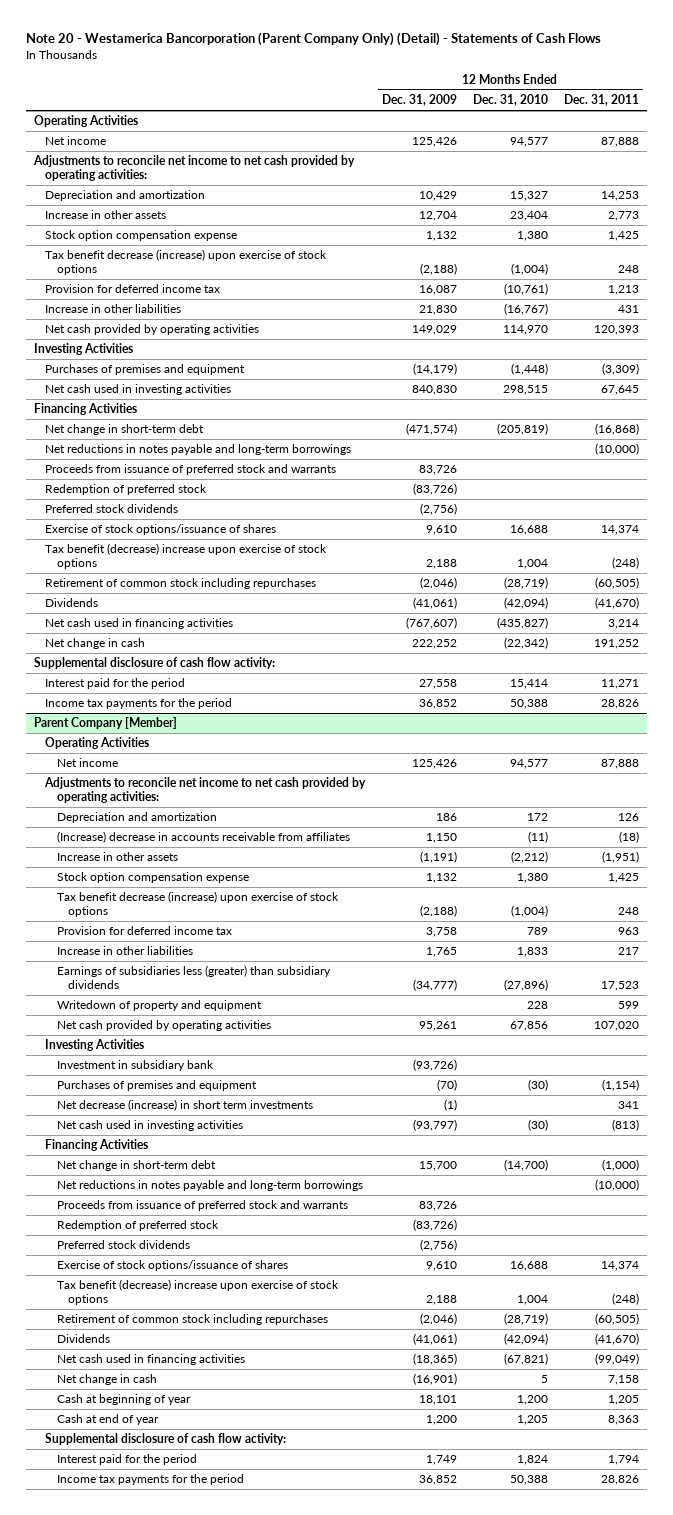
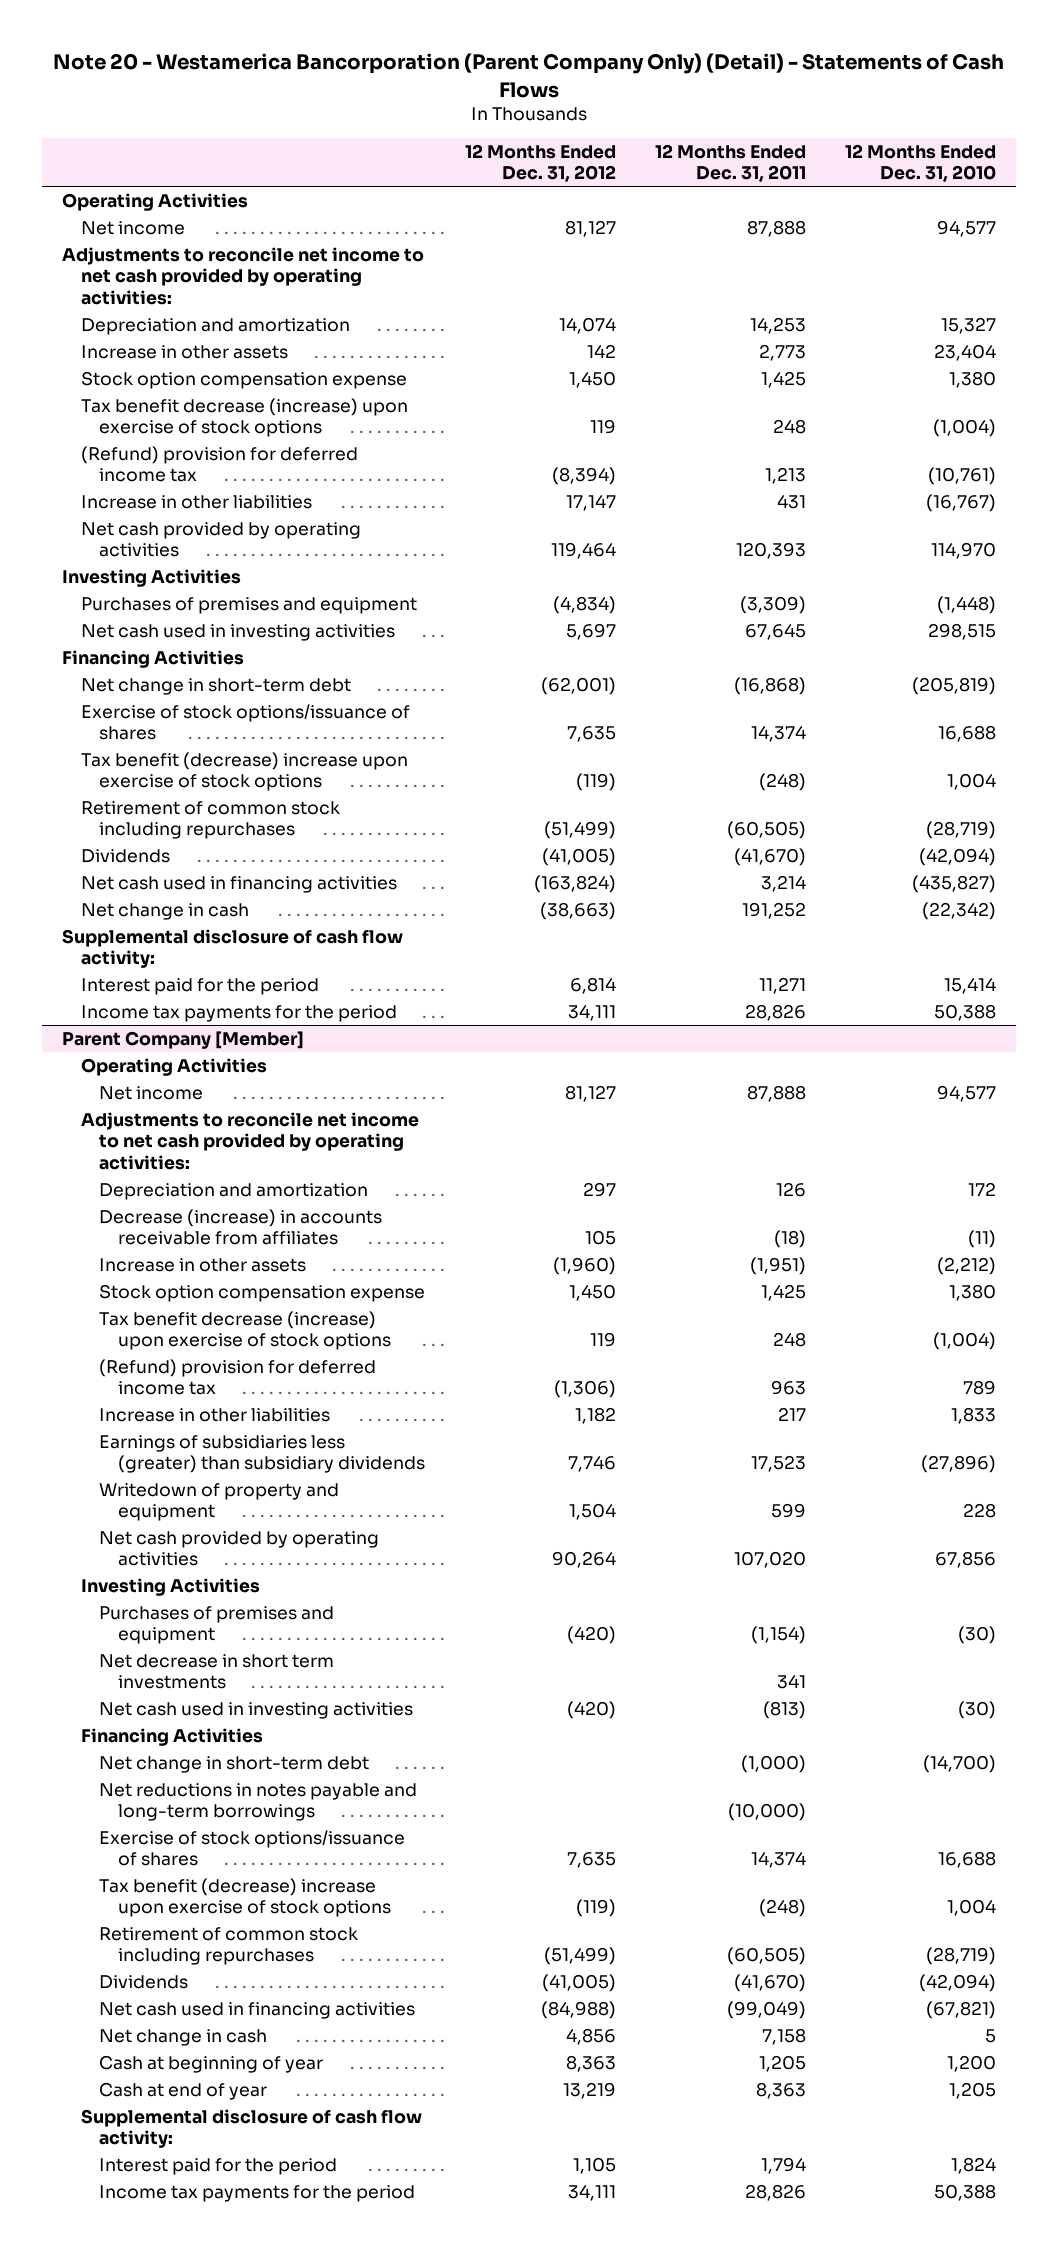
[381,94,457,107] Dec. 31, 2009 -> none
none -> [464,143,616,183] 12 Months Ended Dec. 31, 2012
[45,284,221,294] Provision for deferred income tax -> [80,445,358,483] (Refund) provision for deferred income tax
[45,444,352,456] Net reductions in notes payable and long-term borrowings -> none
[45,464,337,476] Proceeds from issuance of preferred stock and warrants -> none
[45,484,208,496] Redemption of preferred stock -> none
[45,504,179,514] Preferred stock dividends -> none
[56,831,350,844] (Increase) decrease in accounts receivable from affiliates -> [99,1208,383,1246] Decrease (increase) in accounts receivable from affiliates
[56,926,232,936] Provision for deferred income tax -> [99,1358,377,1396] (Refund) provision for deferred income tax
[56,1060,214,1072] Investment in subsidiary bank -> none
[56,1099,313,1112] Net decrease (increase) in short term investments -> [99,1653,335,1690] Net decrease in short term investments
[56,1200,348,1212] Proceeds from issuance of preferred stock and warrants -> none
[56,1220,219,1232] Redemption of preferred stock -> none
[56,1240,190,1250] Preferred stock dividends -> none

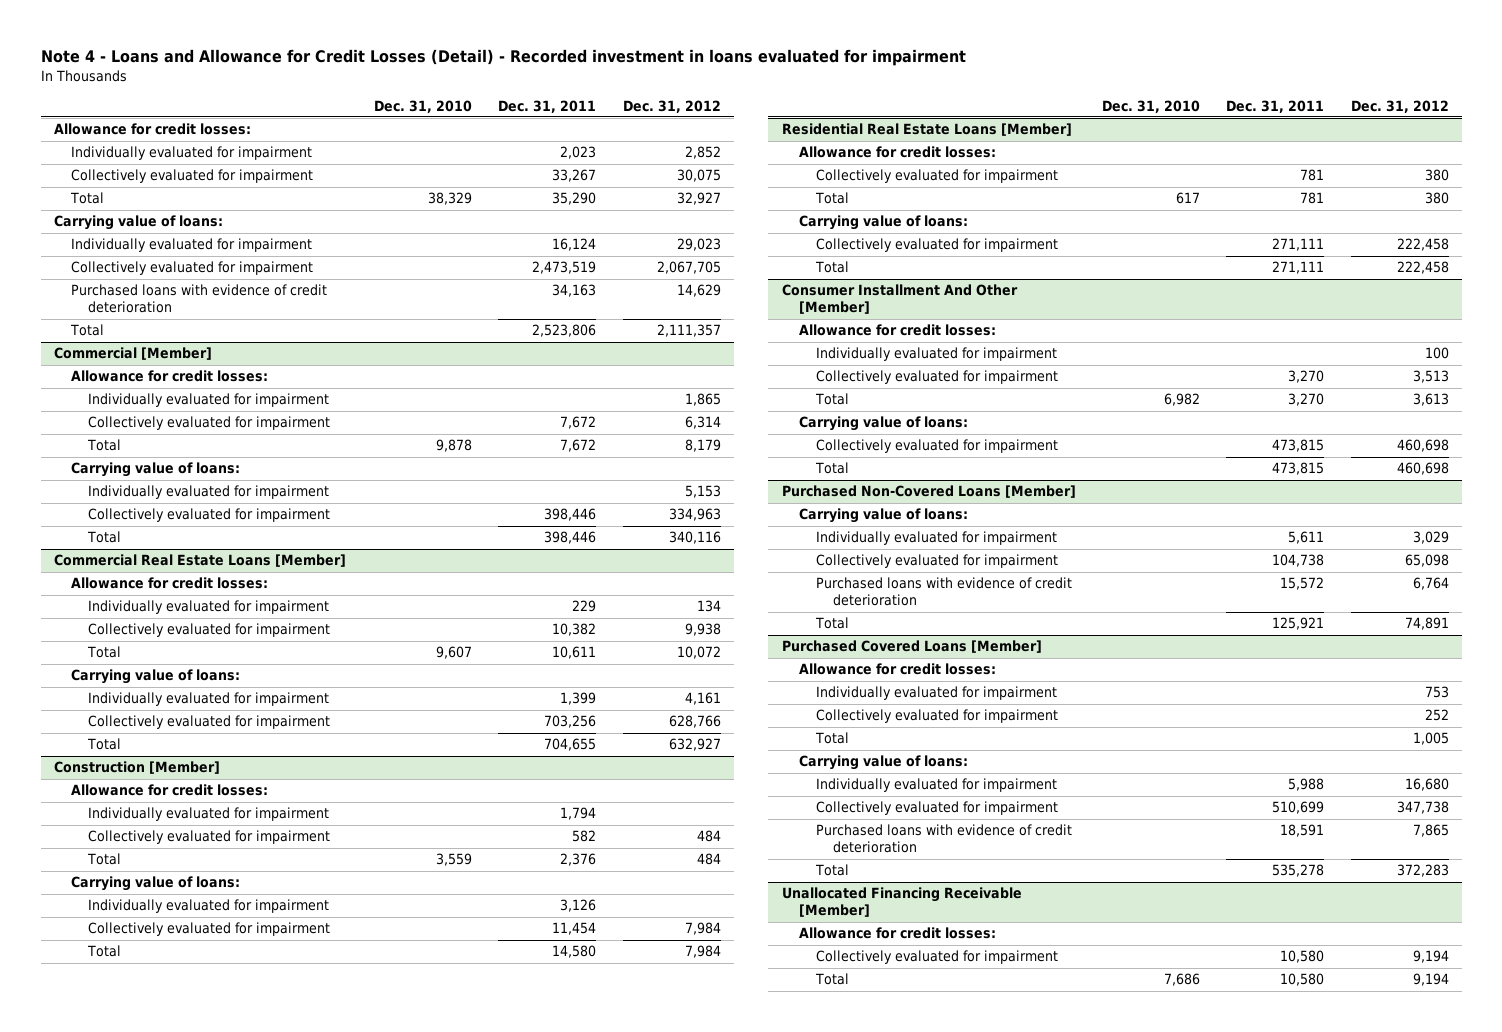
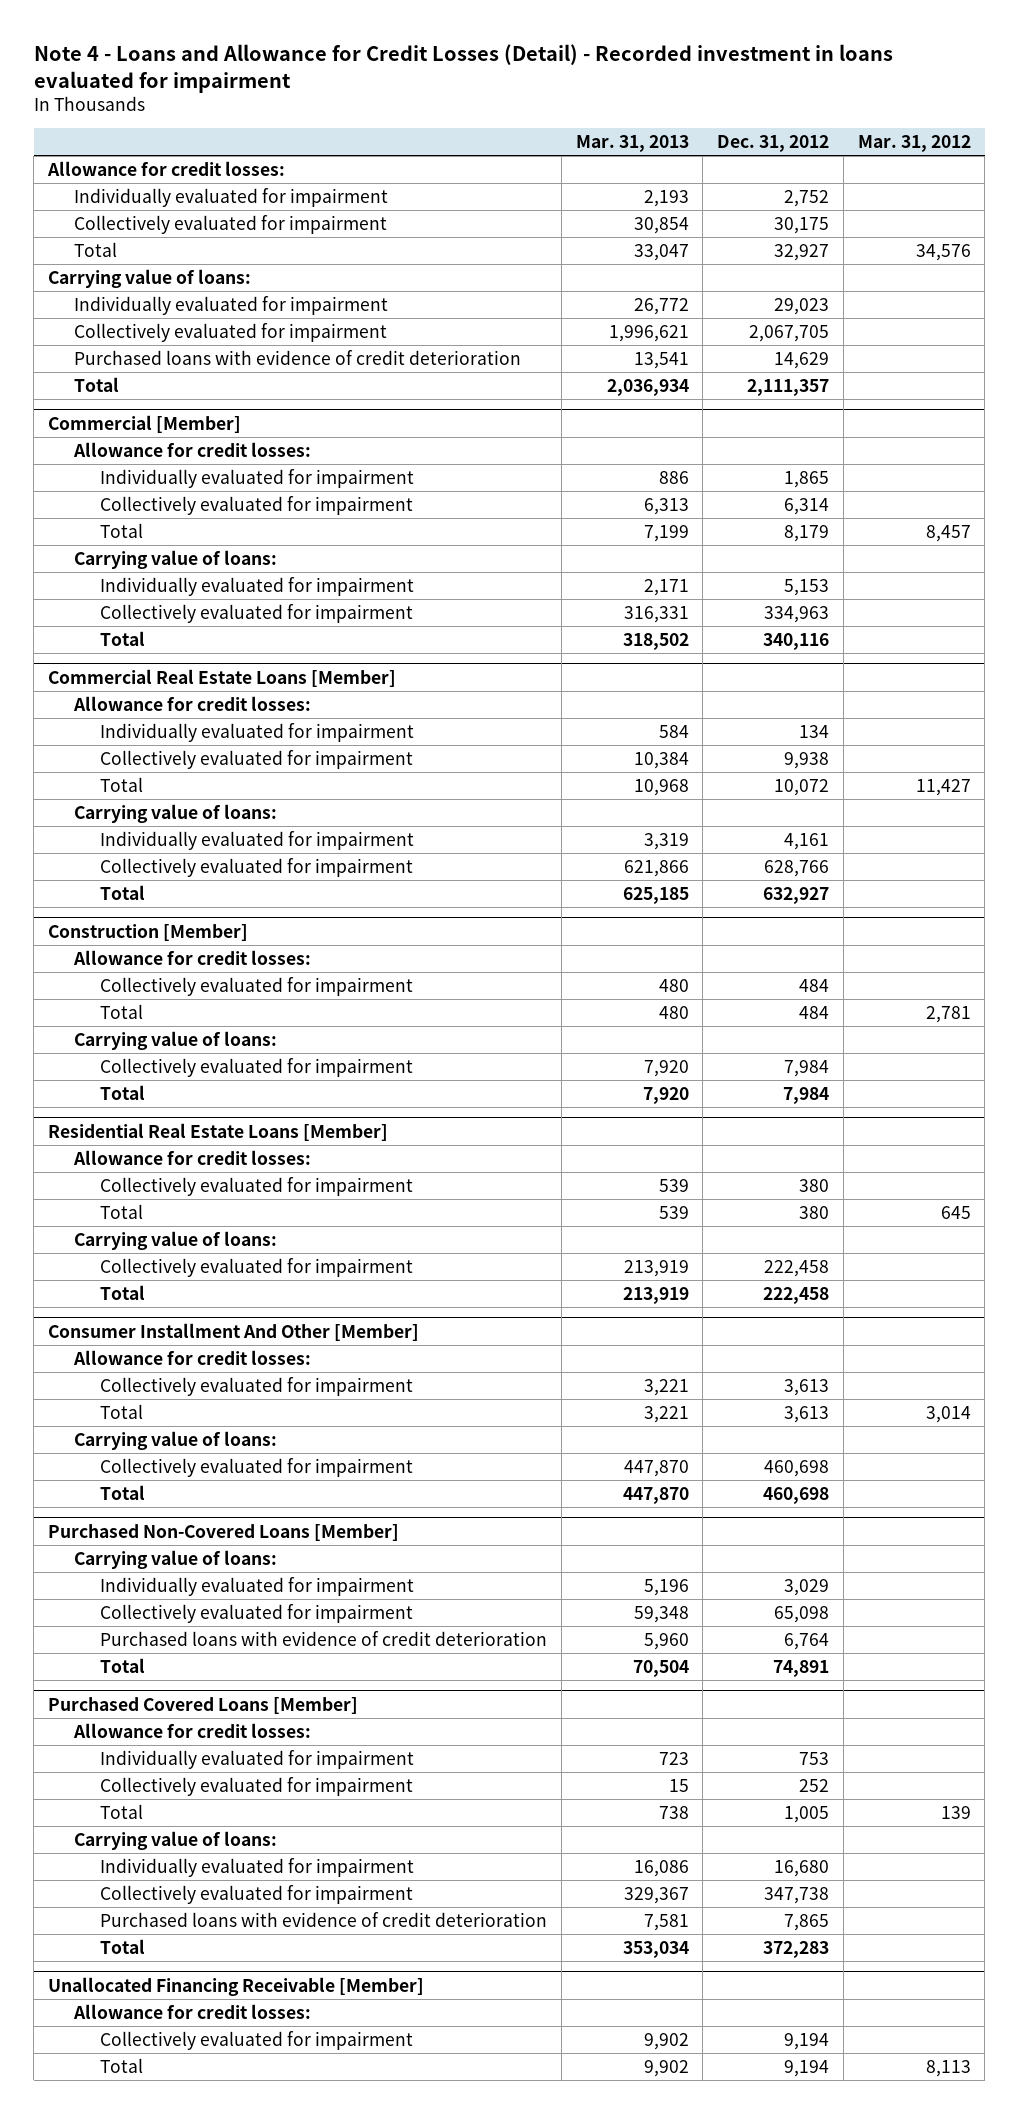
[374,99,473,113] Dec. 31, 2010 -> none
[498,99,597,113] Dec. 31, 2011 -> none
none -> [575,135,689,153] Mar. 31, 2013
none -> [857,135,971,153] Mar. 31, 2012
[684,146,721,160] 2,852 -> [784,189,830,207] 2,752
[676,169,721,183] 30,075 -> [774,216,830,234] 30,175
[88,807,330,822] Individually evaluated for impairment -> none
[88,899,330,914] Individually evaluated for impairment -> none
[816,347,1058,362] Individually evaluated for impairment -> none
[1412,370,1449,384] 3,513 -> [784,1378,830,1396] 3,613

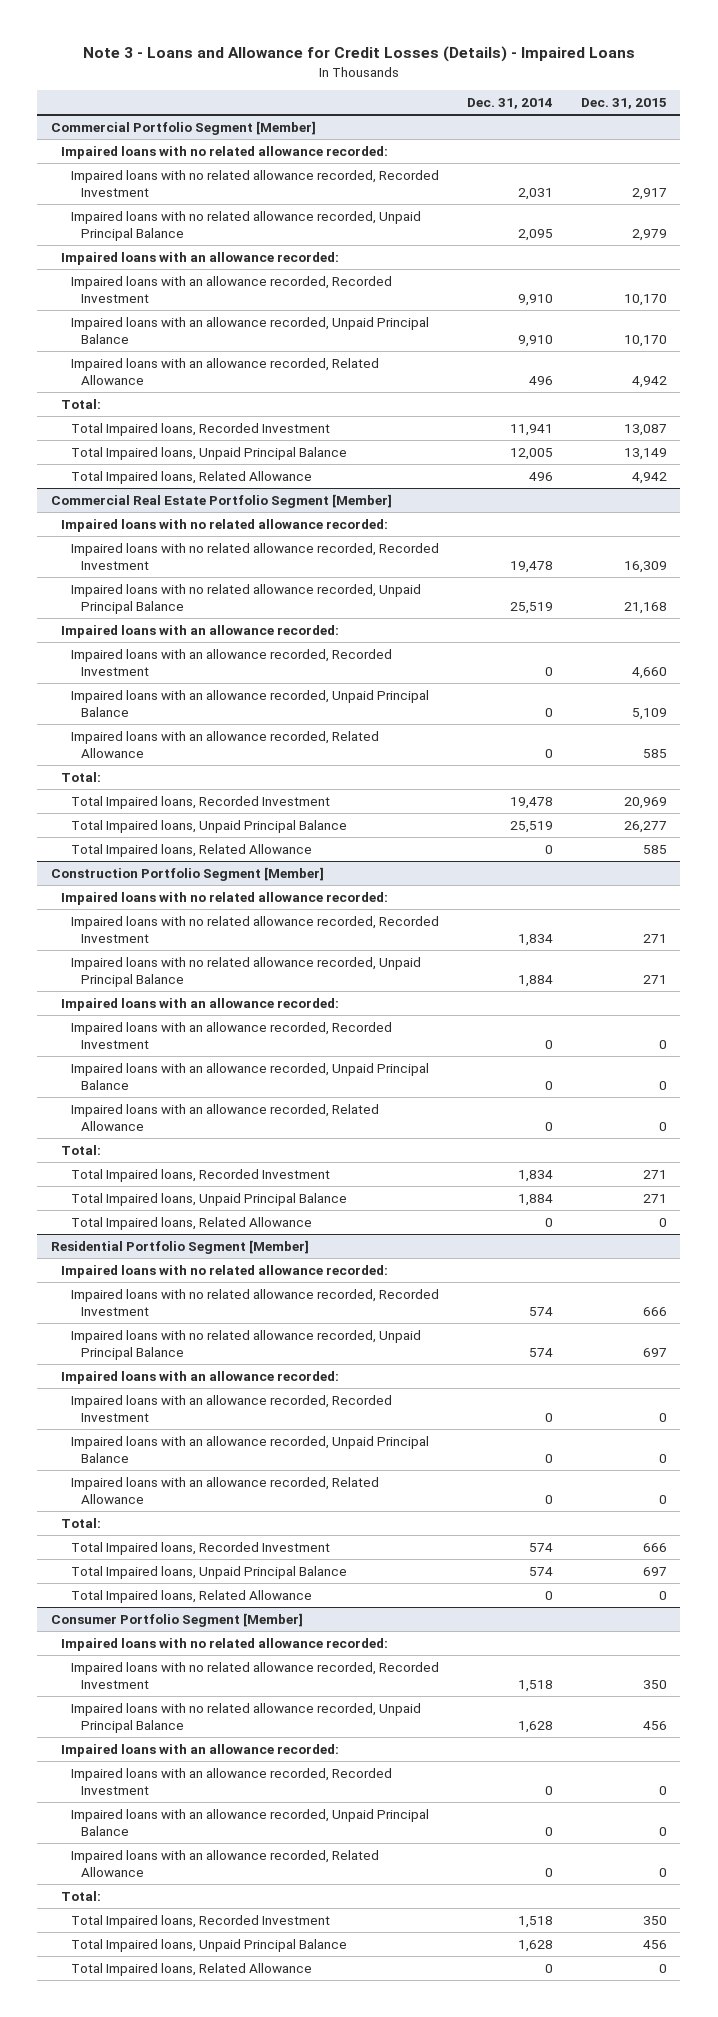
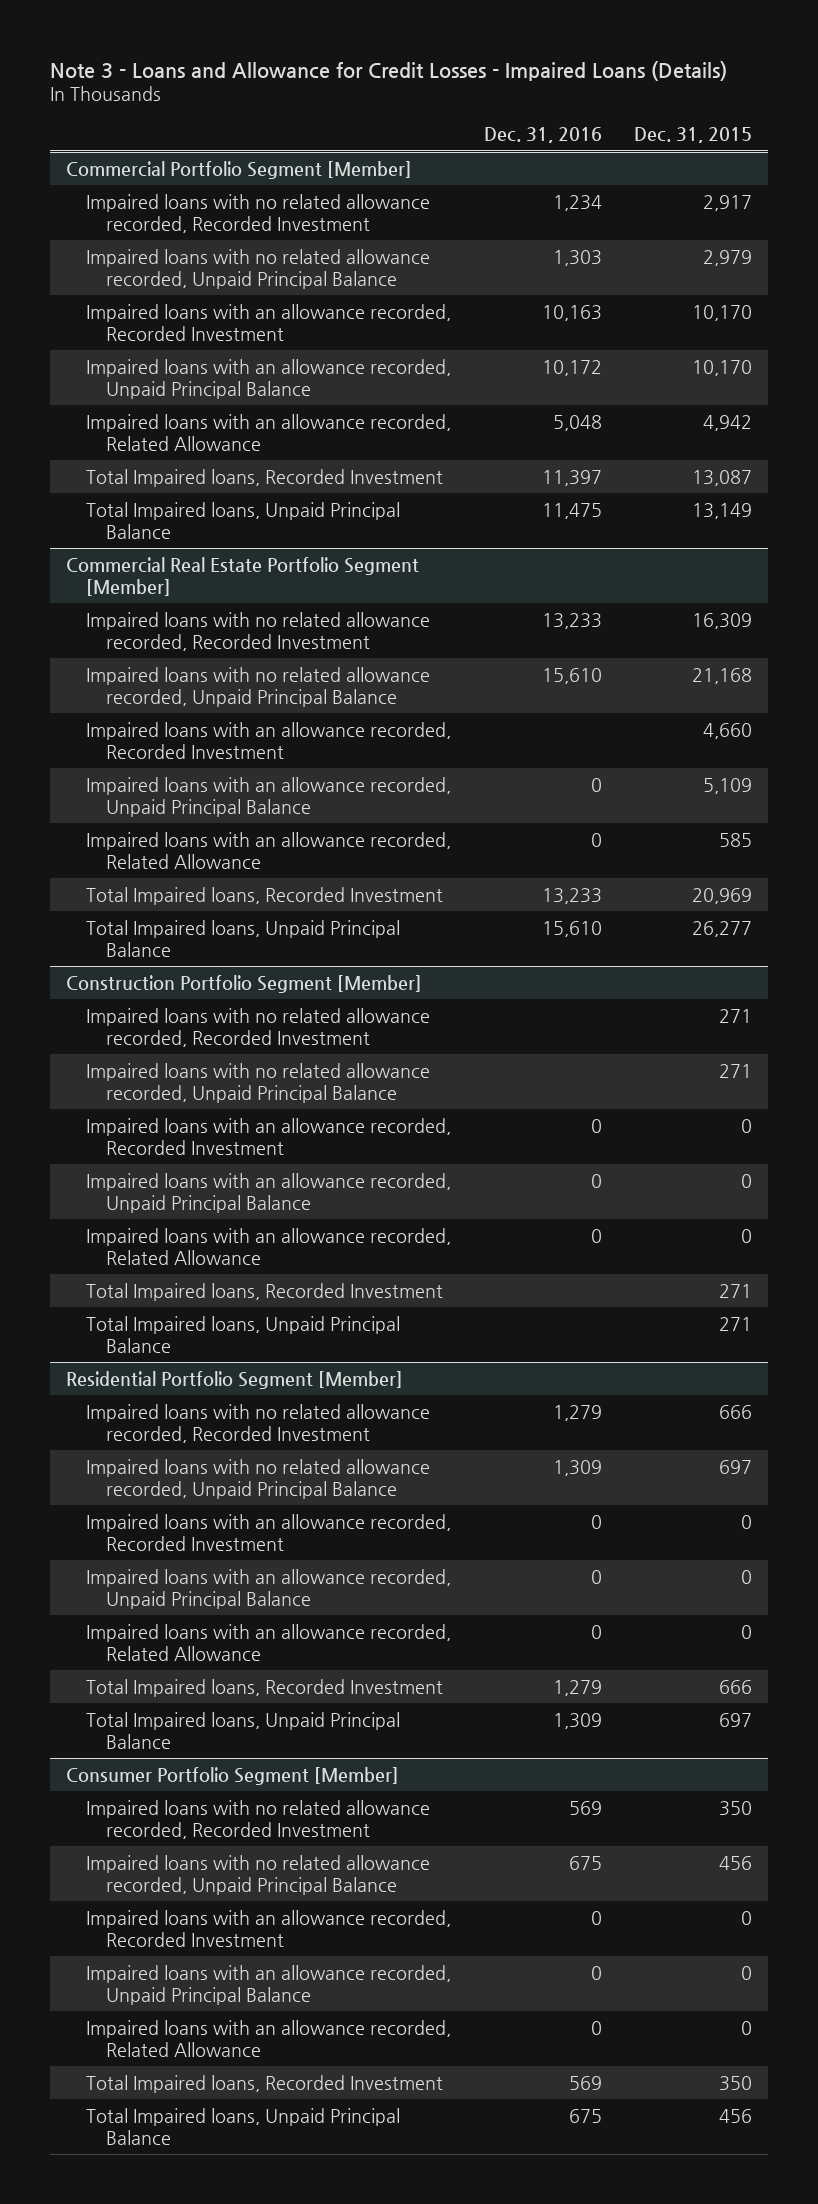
[82,46,635,63] Note 3 - Loans and Allowance for Credit Losses (Details) - Impaired Loans -> [49,60,727,81] Note 3 - Loans and Allowance for Credit Losses - Impaired Loans (Details)
[466,97,553,109] Dec. 31, 2014 -> none
none -> [483,127,602,144] Dec. 31, 2016
[61,145,389,159] Impaired loans with no related allowance recorded: -> none
[61,251,340,265] Impaired loans with an allowance recorded: -> none
[61,398,102,409] Total: -> none
[71,470,313,484] Total Impaired loans, Related Allowance -> none
[61,518,389,532] Impaired loans with no related allowance recorded: -> none
[61,624,340,638] Impaired loans with an allowance recorded: -> none
[61,771,102,782] Total: -> none
[71,843,313,857] Total Impaired loans, Related Allowance -> none
[61,891,389,905] Impaired loans with no related allowance recorded: -> none
[61,997,340,1011] Impaired loans with an allowance recorded: -> none
[61,1144,102,1155] Total: -> none
[71,1216,313,1230] Total Impaired loans, Related Allowance -> none
[61,1264,389,1278] Impaired loans with no related allowance recorded: -> none
[61,1370,340,1384] Impaired loans with an allowance recorded: -> none
[61,1517,102,1528] Total: -> none
[71,1589,313,1603] Total Impaired loans, Related Allowance -> none
[61,1637,389,1651] Impaired loans with no related allowance recorded: -> none
[61,1743,340,1757] Impaired loans with an allowance recorded: -> none
[61,1890,102,1901] Total: -> none
[71,1962,313,1976] Total Impaired loans, Related Allowance -> none

